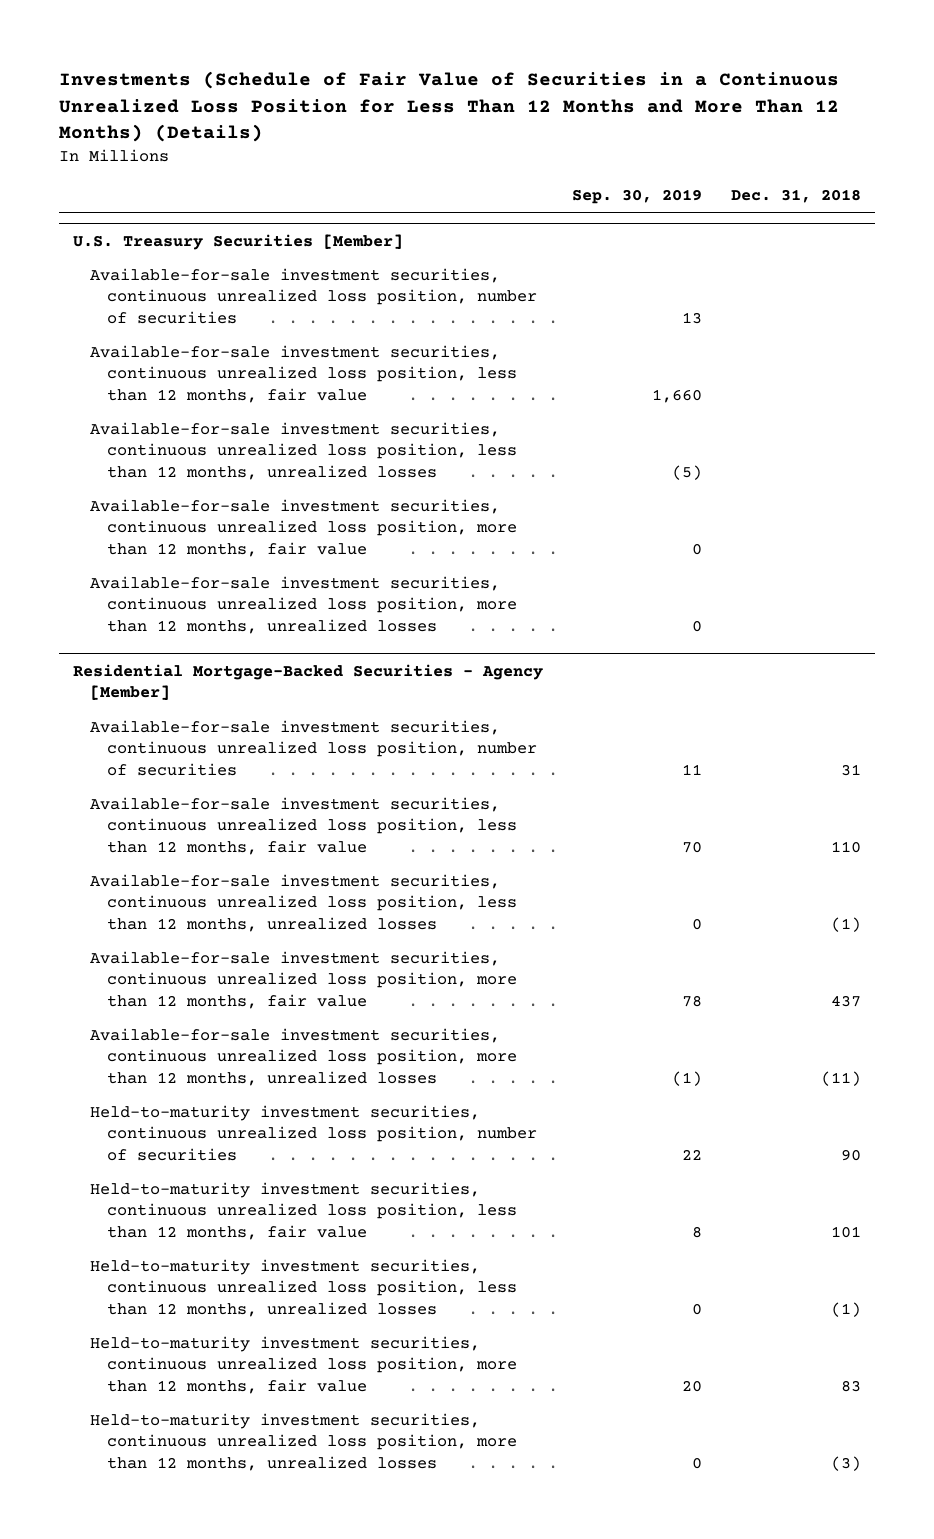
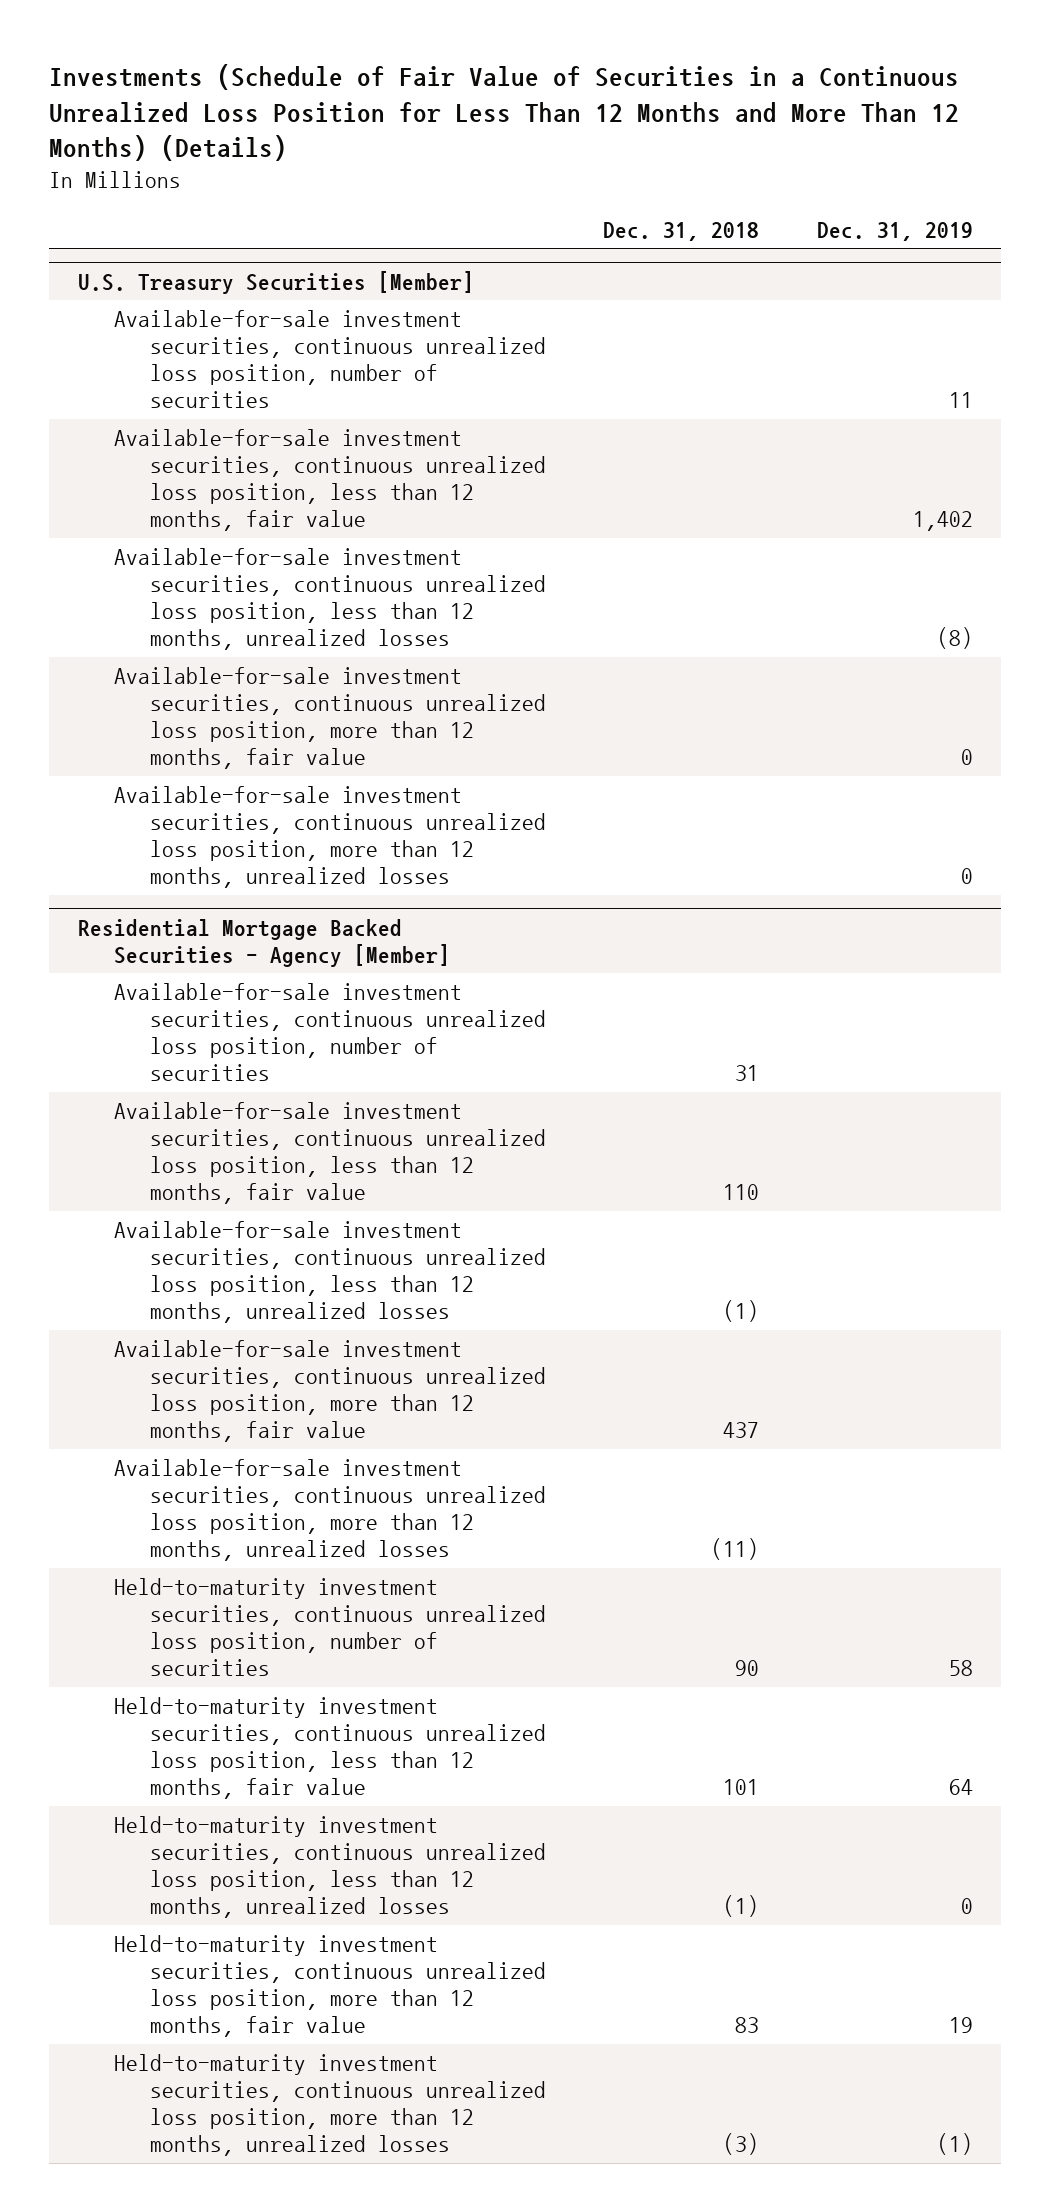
[571,189,702,205] Sep. 30, 2019 -> none
none -> [816,221,973,241] Dec. 31, 2019
[73,663,544,701] Residential Mortgage-Backed Securities - Agency [Member] -> [78,918,450,967] Residential Mortgage Backed Securities - Agency [Member]

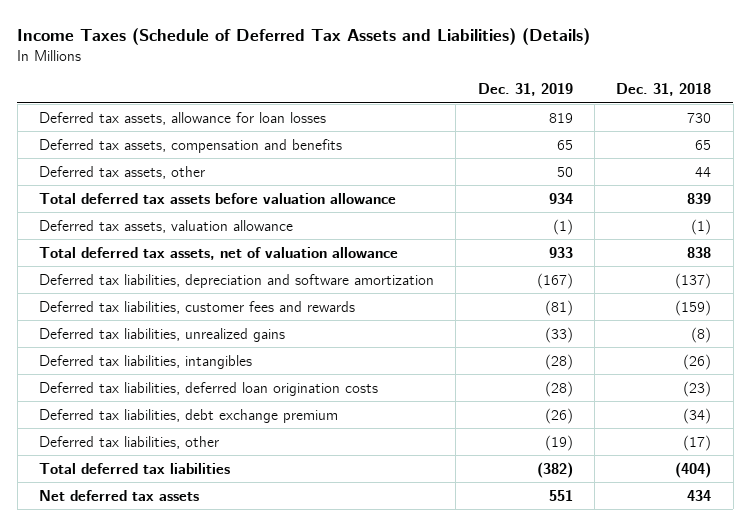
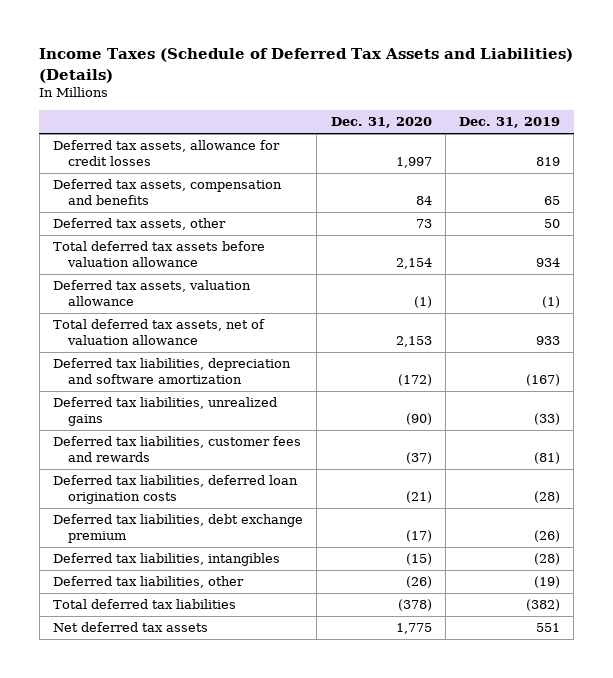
[616,83,712,97] Dec. 31, 2018 -> none
none -> [330,117,432,129] Dec. 31, 2020
[39,111,327,125] Deferred tax assets, allowance for loan losses -> [53,140,281,166] Deferred tax assets, allowance for credit losses
[39,300,356,314] Deferred tax liabilities, customer fees and rewards -> [53,436,302,462] Deferred tax liabilities, customer fees and rewards
[39,354,253,369] Deferred tax liabilities, intangibles -> [53,553,281,567] Deferred tax liabilities, intangibles

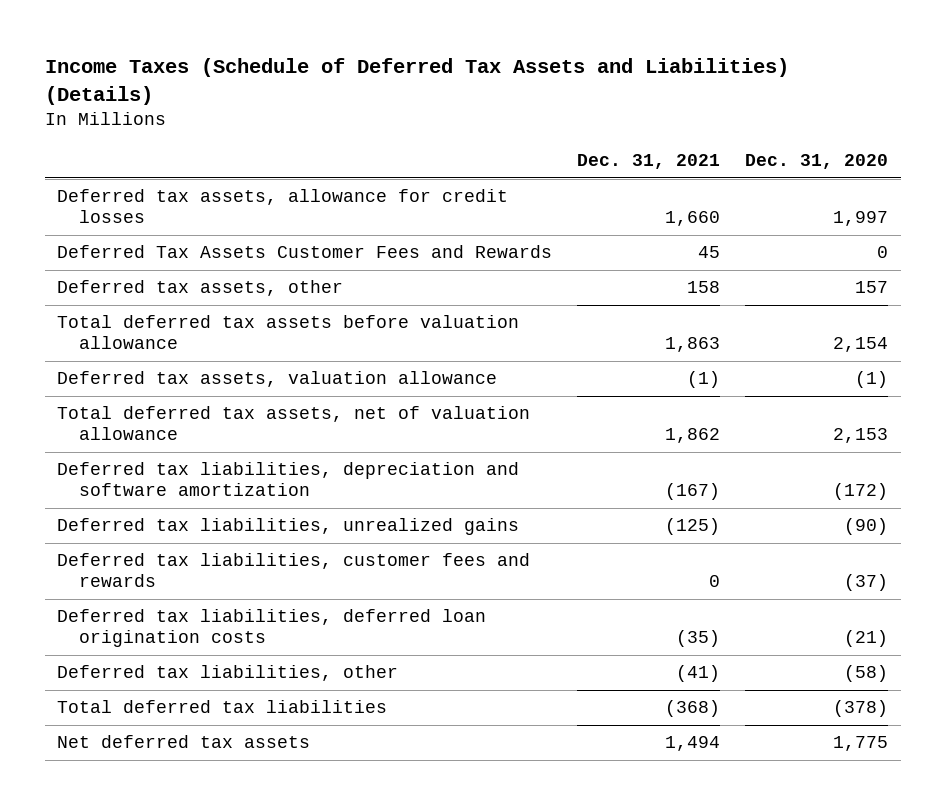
[458,117,560,129] Dec. 31, 2019 -> none
none -> [577,154,721,170] Dec. 31, 2021
[53,179,283,205] Deferred tax assets, compensation and benefits -> none
none -> [57,245,553,259] Deferred Tax Assets Customer Fees and Rewards
[415,219,432,229] 73 -> [855,281,889,294] 157
[53,514,304,543] Deferred tax liabilities, debt exchange premium -> none
[53,553,281,567] Deferred tax liabilities, intangibles -> none
[405,576,432,589] (26) -> [844,665,889,683] (58)

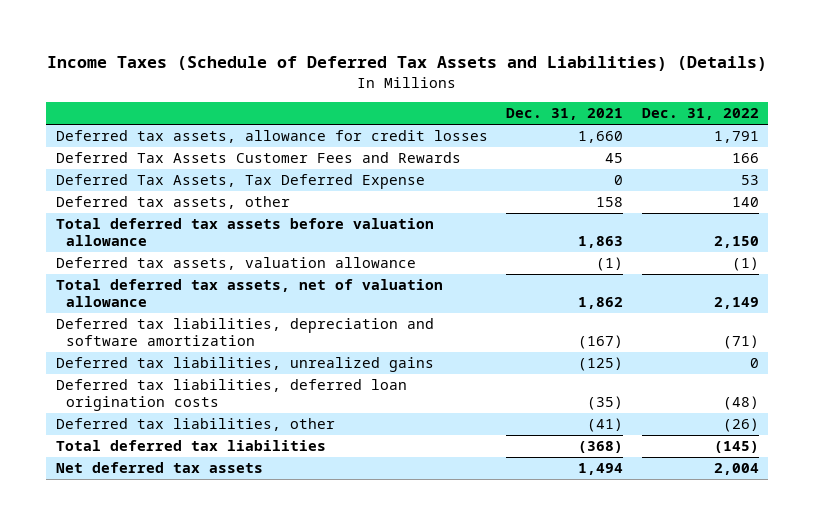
[745,154,889,170] Dec. 31, 2020 -> none
none -> [642,108,760,121] Dec. 31, 2022
none -> [55,174,425,190] Deferred Tax Assets, Tax Deferred Expense
[57,553,531,588] Deferred tax liabilities, customer fees and rewards -> none

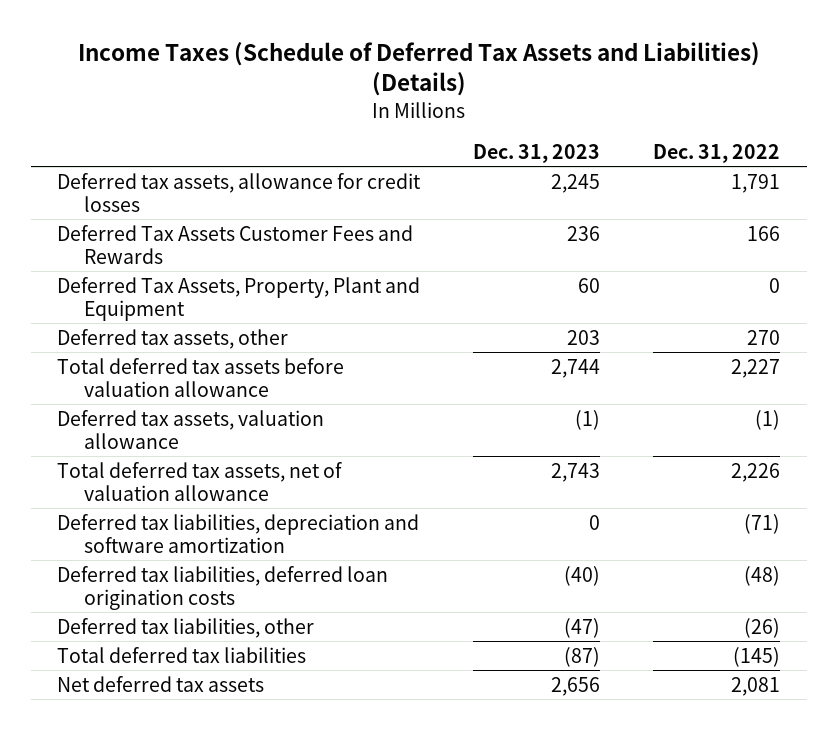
[506,108,624,121] Dec. 31, 2021 -> none
none -> [473,144,601,164] Dec. 31, 2023
[55,174,425,190] Deferred Tax Assets, Tax Deferred Expense -> none
none -> [57,276,421,321] Deferred Tax Assets, Property, Plant and Equipment
[732,197,760,208] 140 -> [747,329,781,345] 270
[714,235,760,248] 2,150 -> [731,358,781,378] 2,227
[714,296,760,309] 2,149 -> [731,462,781,482] 2,226
[55,357,434,373] Deferred tax liabilities, unrealized gains -> none
[714,463,760,476] 2,004 -> [731,676,781,696] 2,081

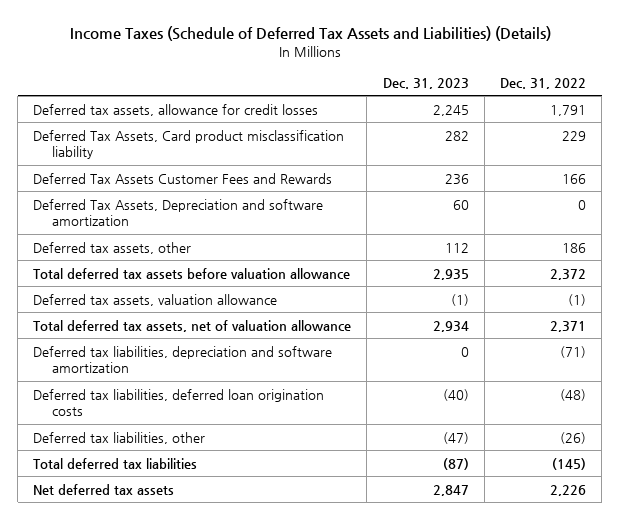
none -> [33,129,345,160] Deferred Tax Assets, Card product misclassification liability
[57,276,421,321] Deferred Tax Assets, Property, Plant and Equipment -> [33,198,324,227] Deferred Tax Assets, Depreciation and software amortization
[567,329,601,345] 203 -> [444,242,469,253] 112
[747,329,781,345] 270 -> [561,242,586,253] 186
[551,358,601,378] 2,744 -> [432,268,469,280] 2,935
[731,358,781,378] 2,227 -> [549,268,586,280] 2,372
[551,462,601,482] 2,743 -> [432,320,469,332] 2,934
[731,462,781,482] 2,226 -> [549,320,586,332] 2,371
[551,676,601,696] 2,656 -> [432,484,469,496] 2,847
[731,676,781,696] 2,081 -> [549,484,586,496] 2,226

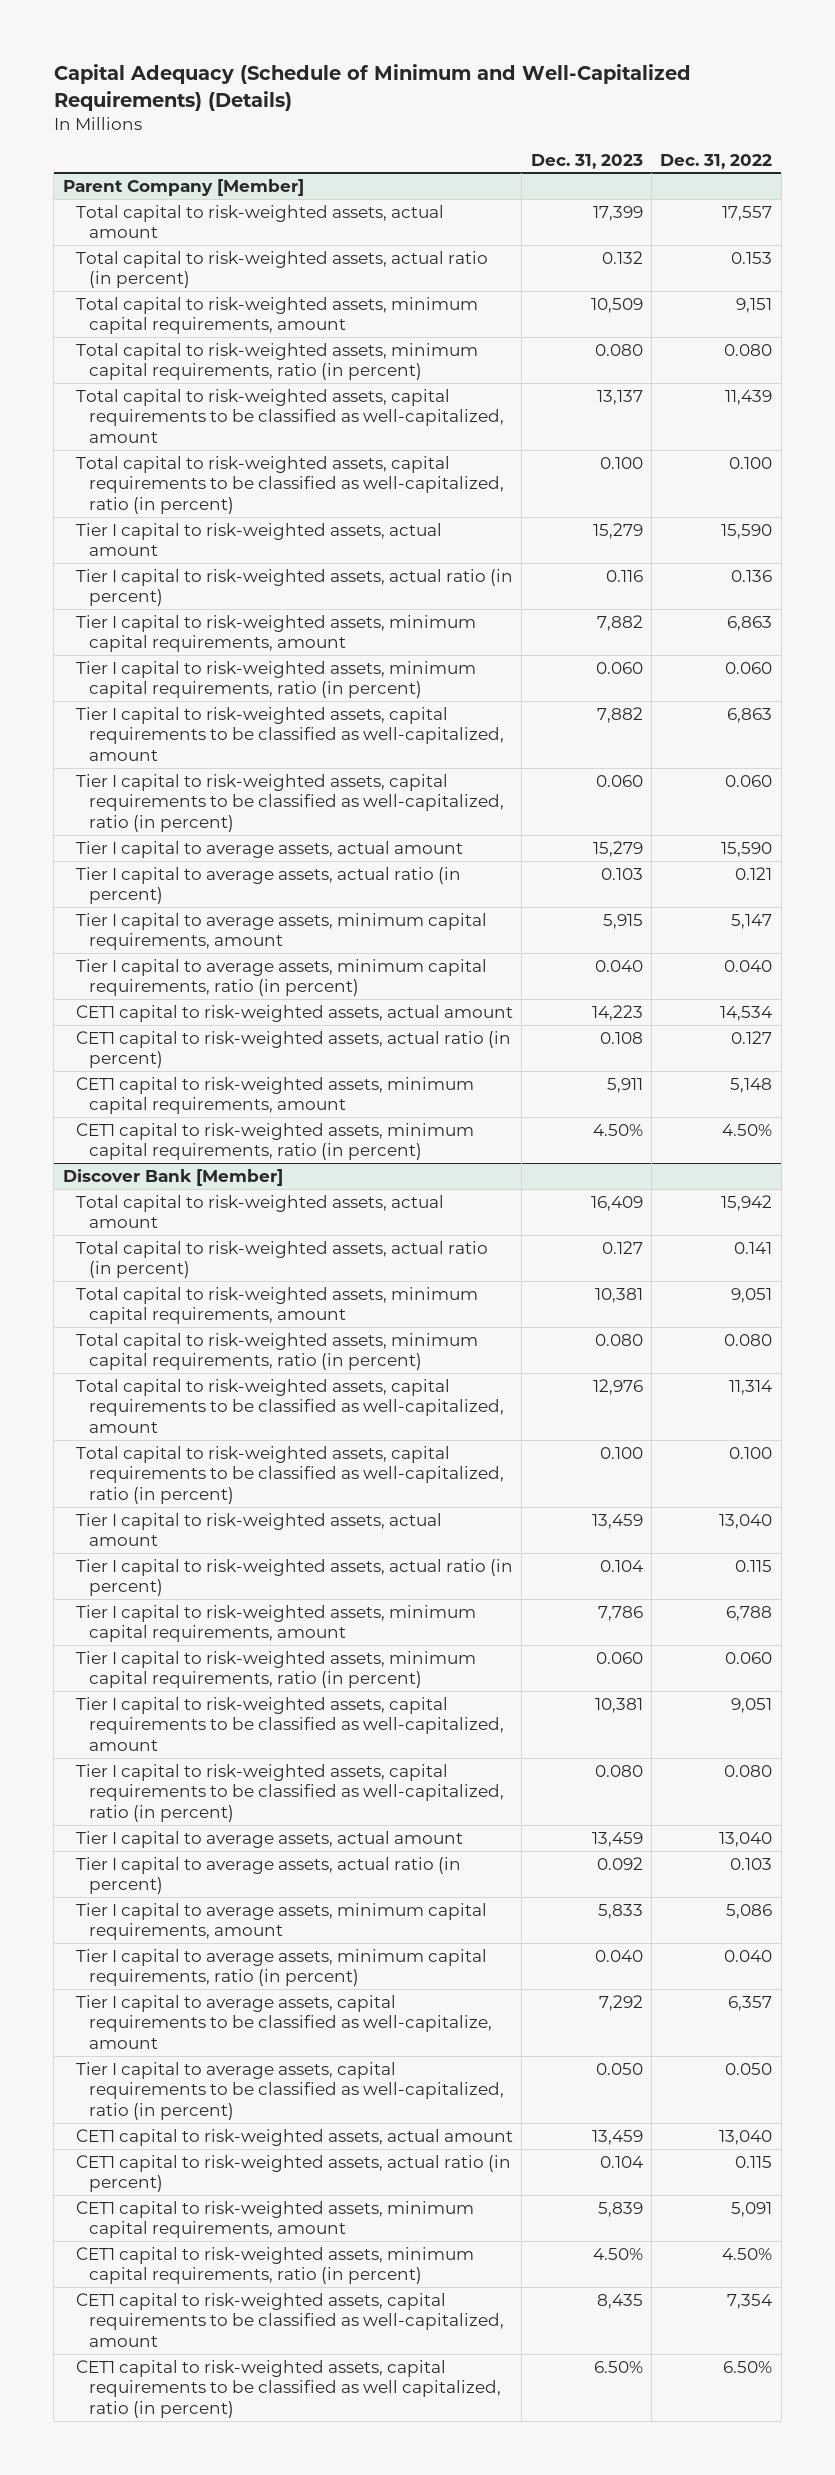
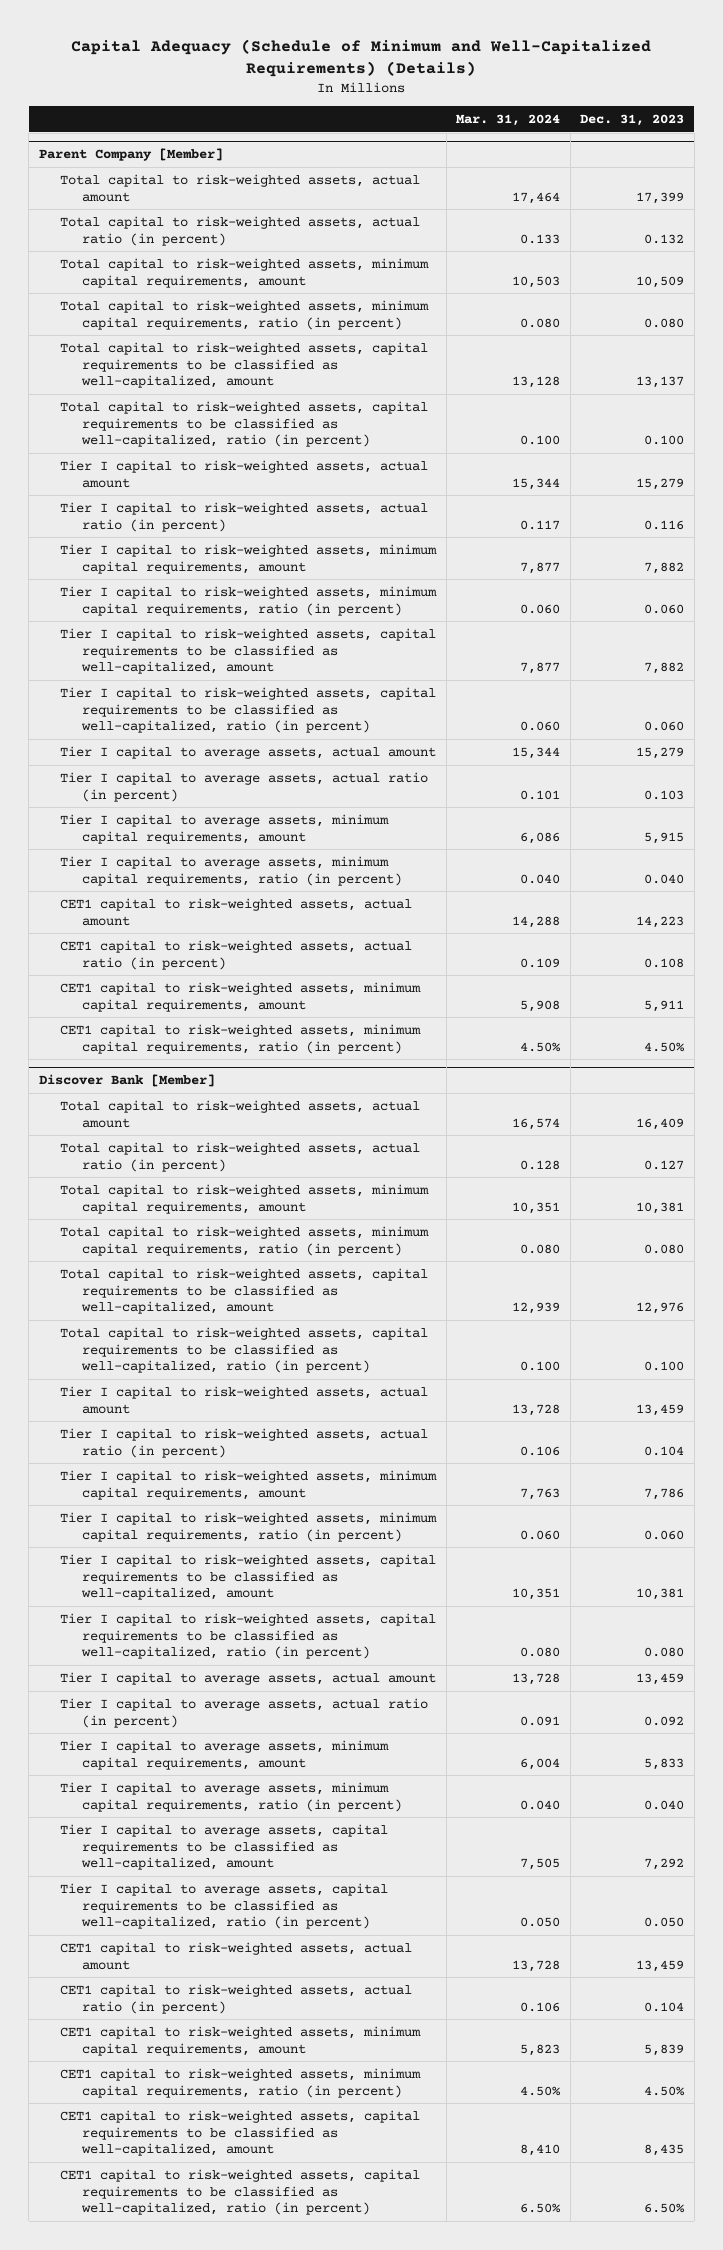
[660,153,773,169] Dec. 31, 2022 -> none
none -> [456,113,561,126] Mar. 31, 2024
[75,1994,492,2049] Tier I capital to average assets, capital requirements to be classified as well-capitalize, amount -> [60,1824,389,1871] Tier I capital to average assets, capital requirements to be classified as well-capitalized, amount
[75,2359,501,2418] CET1 capital to risk-weighted assets, capital requirements to be classified as well capitalized, ratio (in percent) -> [60,2169,421,2216] CET1 capital to risk-weighted assets, capital requirements to be classified as well-capitalized, ratio (in percent)

